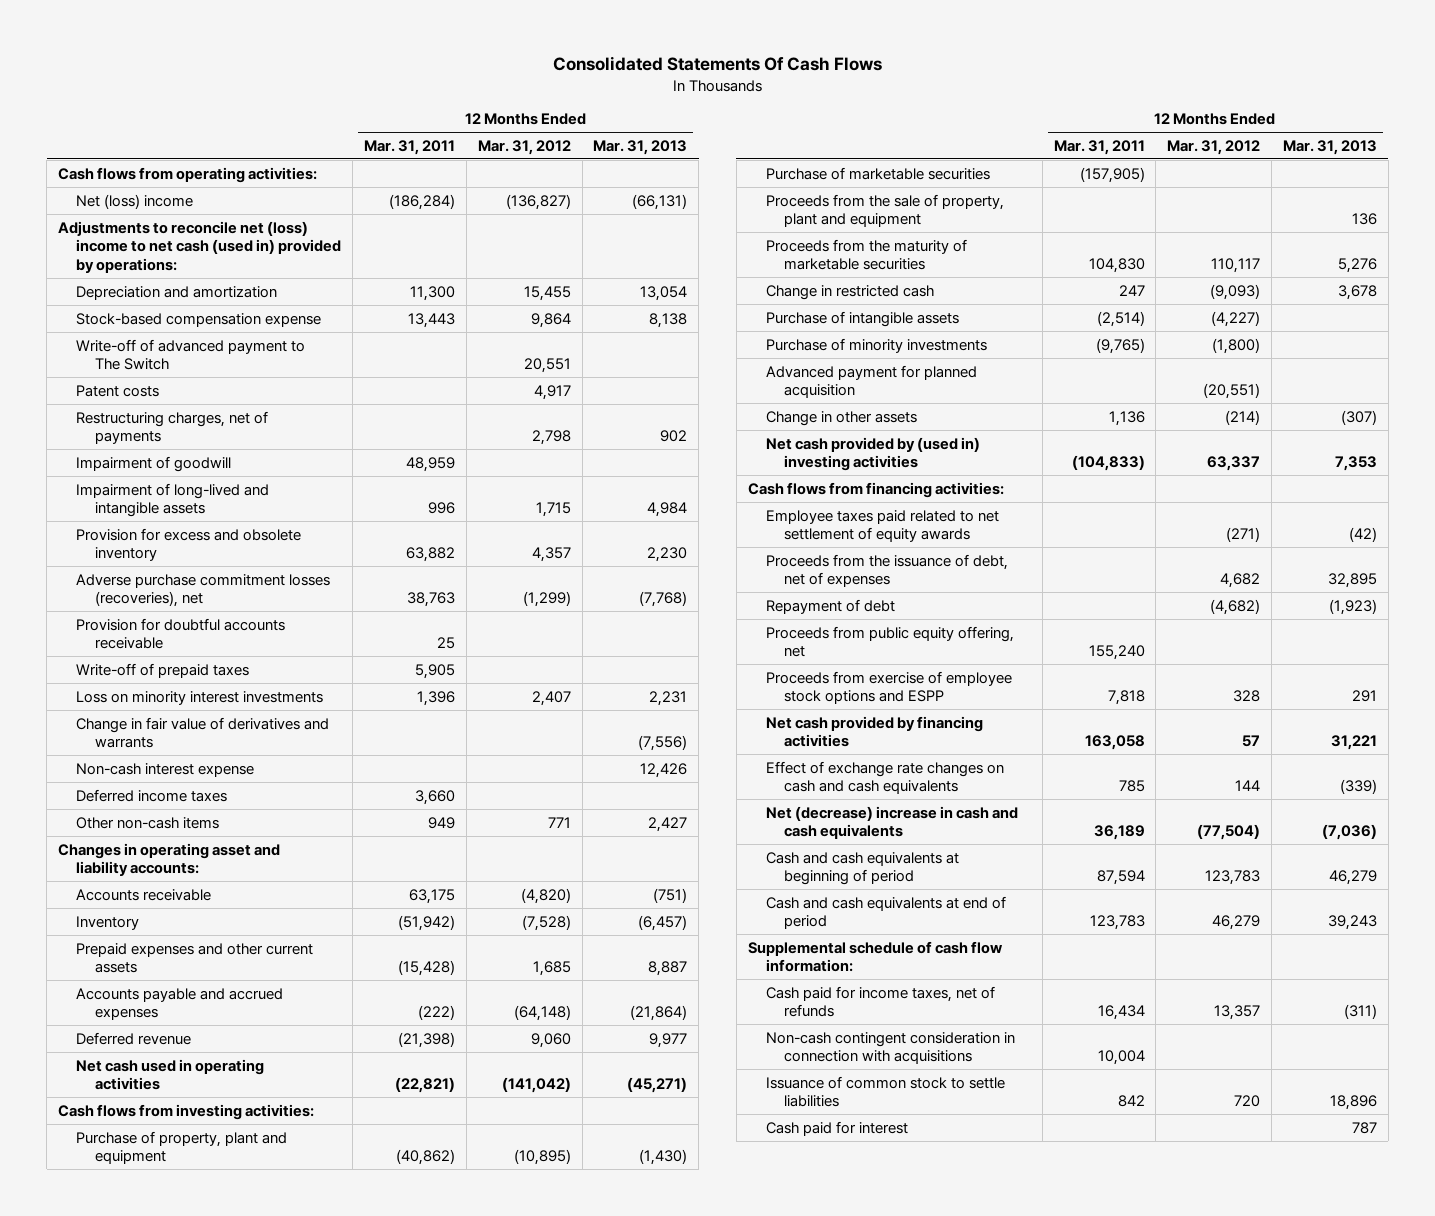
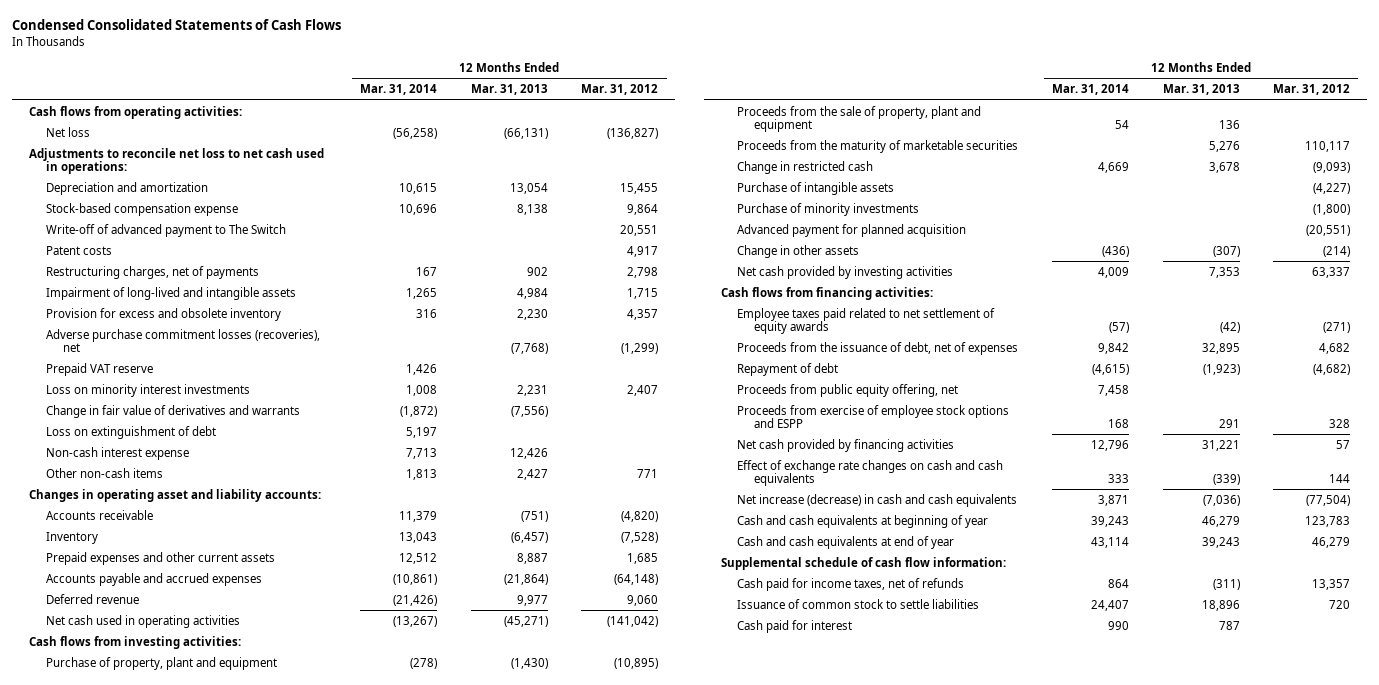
[552,56,882,72] Consolidated Statements Of Cash Flows -> [12,19,342,31] Condensed Consolidated Statements of Cash Flows
[364,139,456,155] Mar. 31, 2011 -> none
none -> [360,84,438,96] Mar. 31, 2014
[76,193,194,209] Net (loss) income -> [45,126,90,137] Net loss
[58,220,342,273] Adjustments to reconcile net (loss) income to net cash (used in) provided by operations: -> [29,147,325,174] Adjustments to reconcile net loss to net cash used in operations:
[76,455,232,472] Impairment of goodwill -> none
[76,617,286,650] Provision for doubtful accounts receivable -> none
[76,662,250,678] Write-off of prepaid taxes -> none
none -> [45,362,153,376] Prepaid VAT reserve
none -> [45,425,216,439] Loss on extinguishment of debt
[76,788,228,802] Deferred income taxes -> none
[765,166,990,180] Purchase of marketable securities -> none
[765,436,980,472] Net cash provided by (used in) investing activities -> [737,265,954,279] Net cash provided by investing activities
[765,805,1018,840] Net (decrease) increase in cash and cash equivalents -> [737,493,1018,507] Net increase (decrease) in cash and cash equivalents
[765,851,959,886] Cash and cash equivalents at beginning of period -> [737,514,989,528] Cash and cash equivalents at beginning of year
[765,895,1006,930] Cash and cash equivalents at end of period -> [737,535,955,549] Cash and cash equivalents at end of year
[765,1031,1015,1065] Non-cash contingent consideration in connection with acquisitions -> none

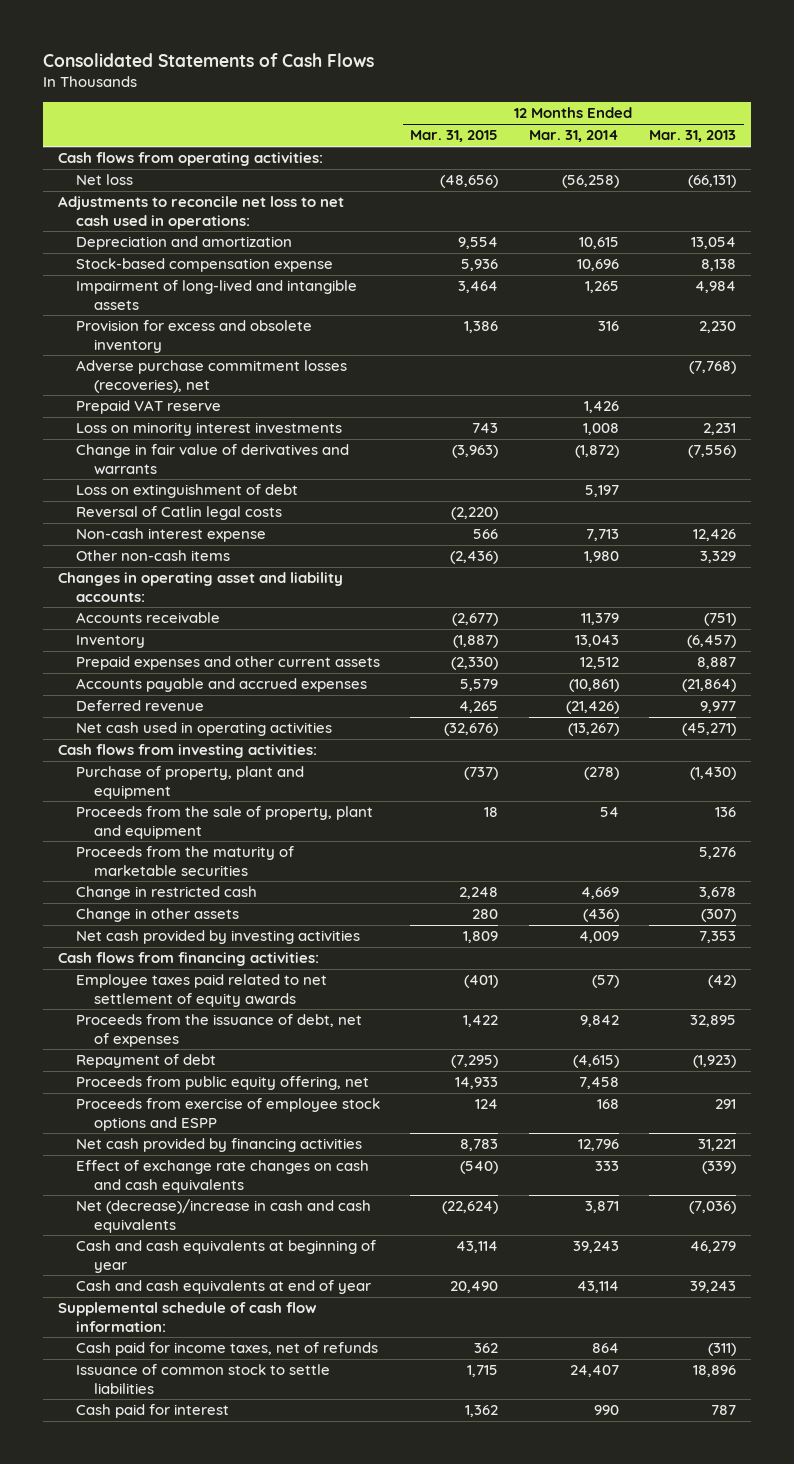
[12,19,342,31] Condensed Consolidated Statements of Cash Flows -> [43,52,375,67] Consolidated Statements of Cash Flows
[581,84,659,96] Mar. 31, 2012 -> none
none -> [410,130,499,143] Mar. 31, 2015
[45,223,286,237] Write-off of advanced payment to The Switch -> none
[45,245,112,255] Patent costs -> none
[45,265,259,279] Restructuring charges, net of payments -> none
none -> [76,506,283,521] Reversal of Catlin legal costs
[406,468,438,480] 1,813 -> [583,551,619,564] 1,980
[516,468,548,480] 2,427 -> [700,551,737,564] 3,329
[737,181,895,195] Purchase of intangible assets -> none
[737,202,920,216] Purchase of minority investments -> none
[737,223,967,237] Advanced payment for planned acquisition -> none
[737,493,1018,507] Net increase (decrease) in cash and cash equivalents -> [76,1199,372,1233] Net (decrease)/increase in cash and cash equivalents

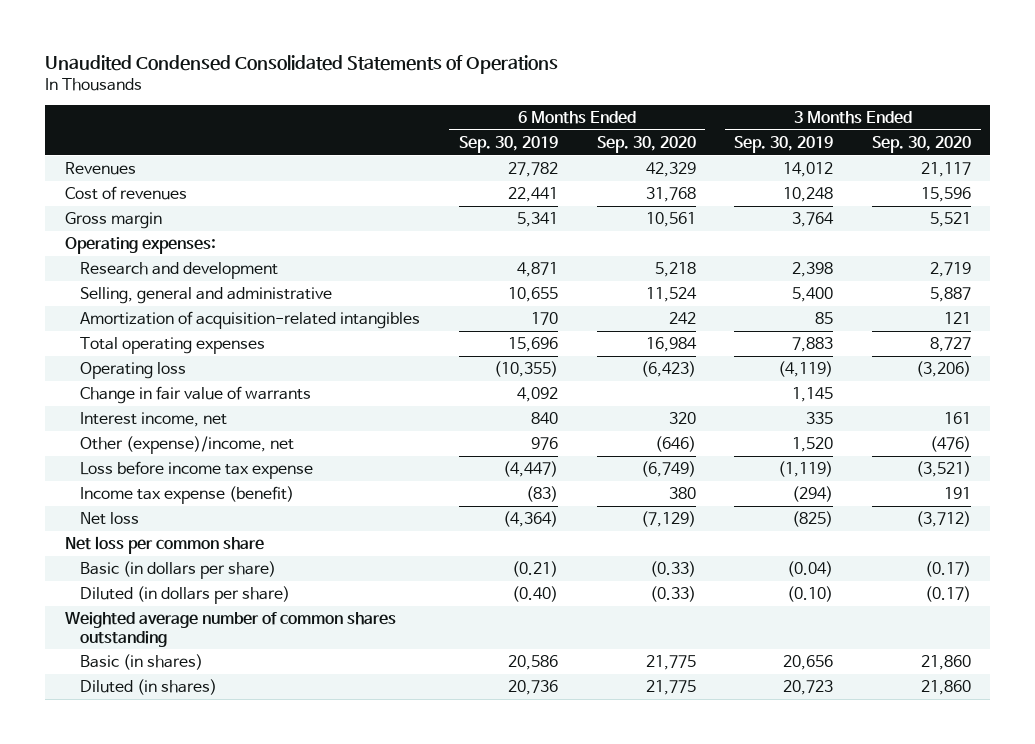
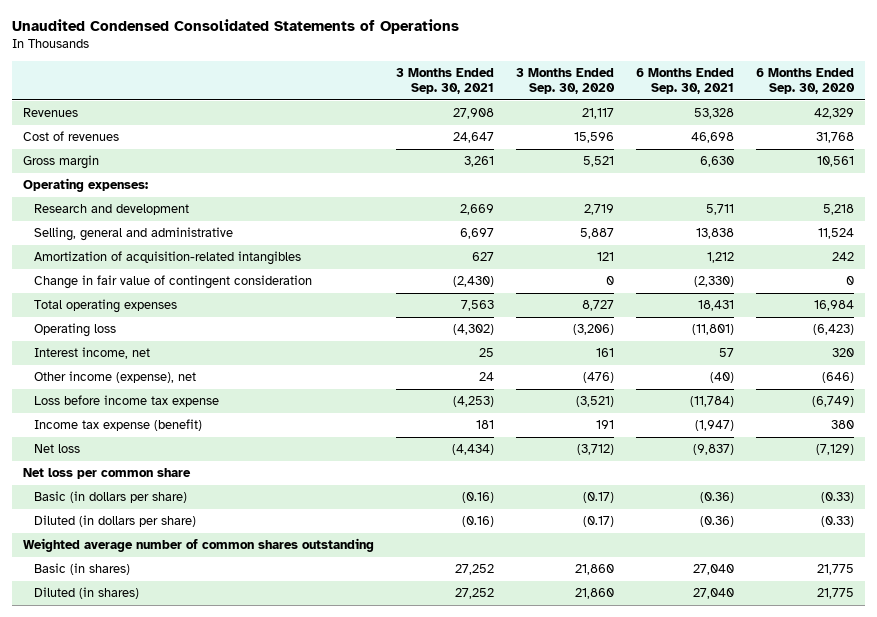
[458,135,558,153] Sep. 30, 2019 -> none
[734,135,834,153] Sep. 30, 2019 -> none
none -> [395,67,494,95] 3 Months Ended Sep. 30, 2021
none -> [636,67,735,95] 6 Months Ended Sep. 30, 2021
none -> [34,275,313,290] Change in fair value of contingent consideration
[80,385,312,404] Change in fair value of warrants -> none
[80,435,295,454] Other (expense)/income, net -> [34,371,197,384] Other income (expense), net

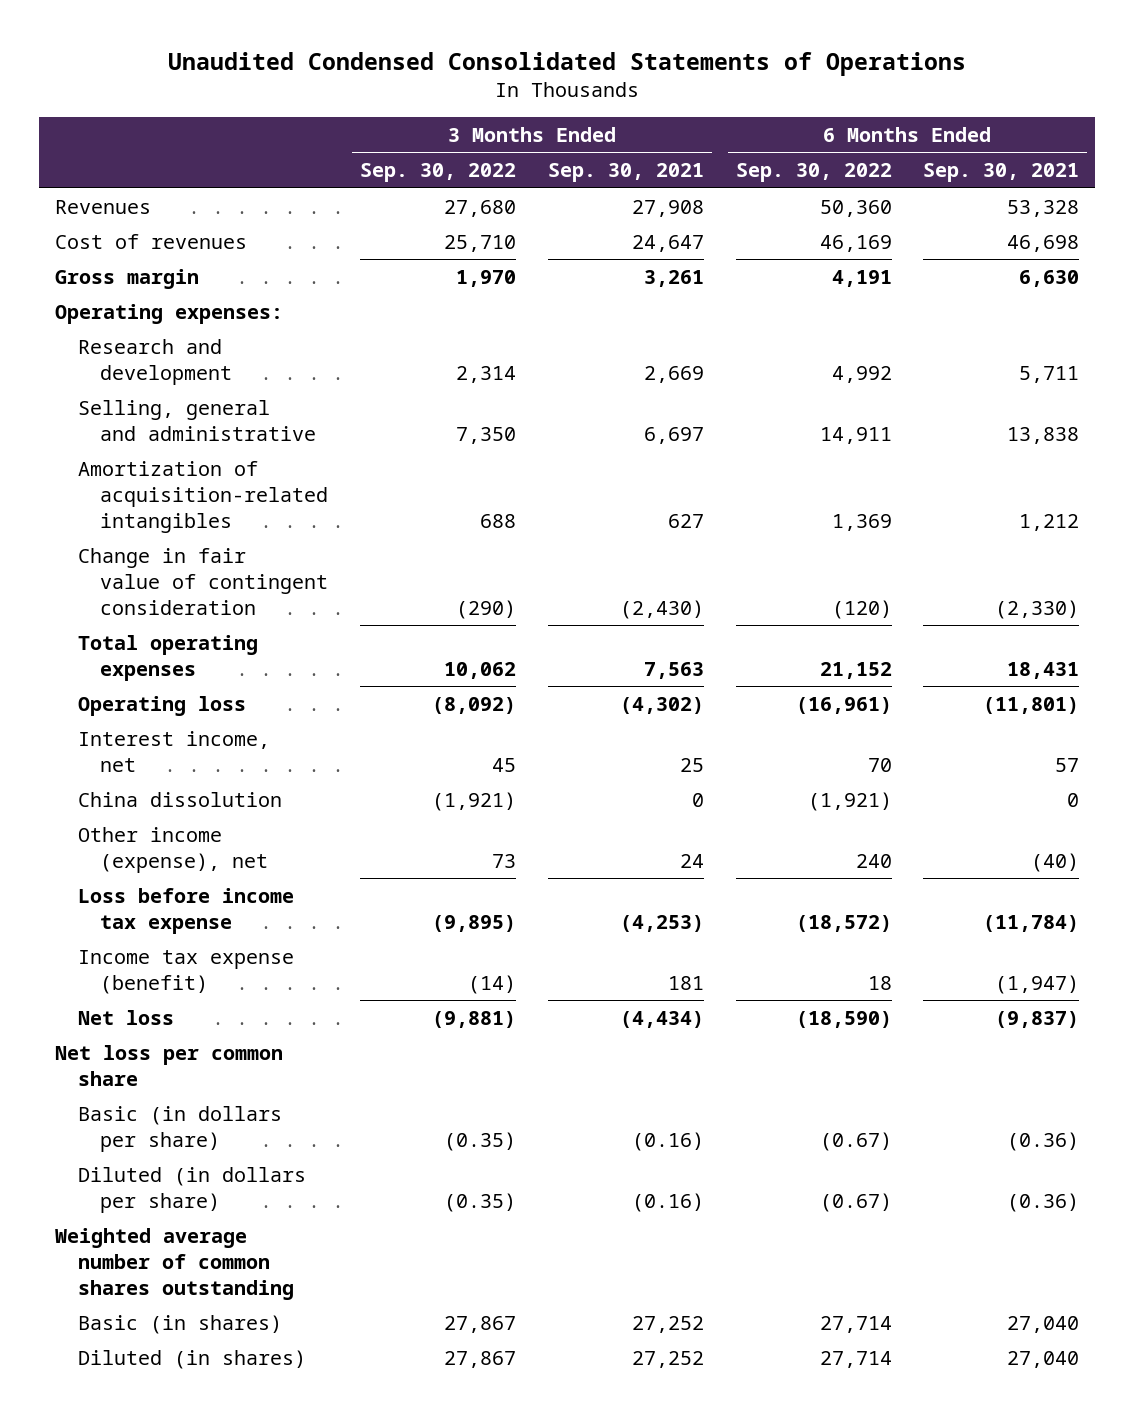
[516,67,616,95] 3 Months Ended Sep. 30, 2020 -> none
[756,67,856,95] 6 Months Ended Sep. 30, 2020 -> none
none -> [360,163,517,183] Sep. 30, 2022
none -> [735,163,892,183] Sep. 30, 2022
none -> [77,791,282,807] China dissolution

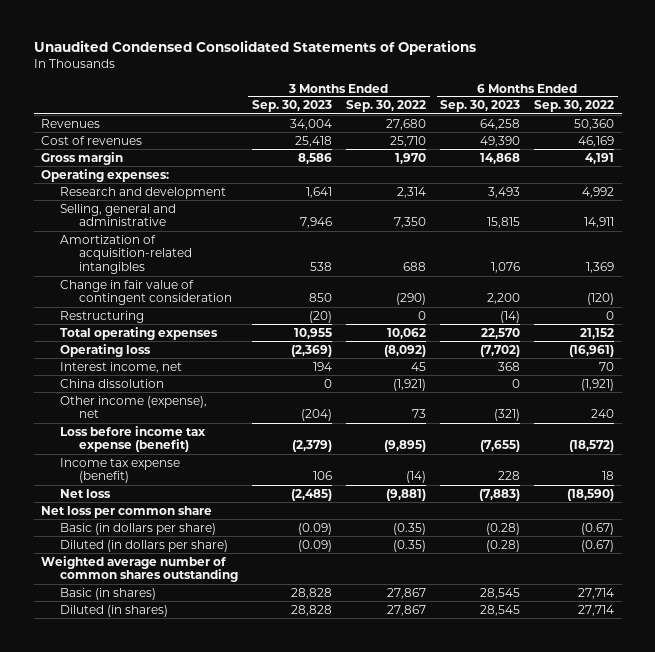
[547,163,704,183] Sep. 30, 2021 -> none
[923,163,1080,183] Sep. 30, 2021 -> none
none -> [251,100,332,113] Sep. 30, 2023
none -> [440,100,521,113] Sep. 30, 2023
none -> [59,310,144,323] Restructuring
[77,887,294,934] Loss before income tax expense -> [59,425,206,453] Loss before income tax expense (benefit)

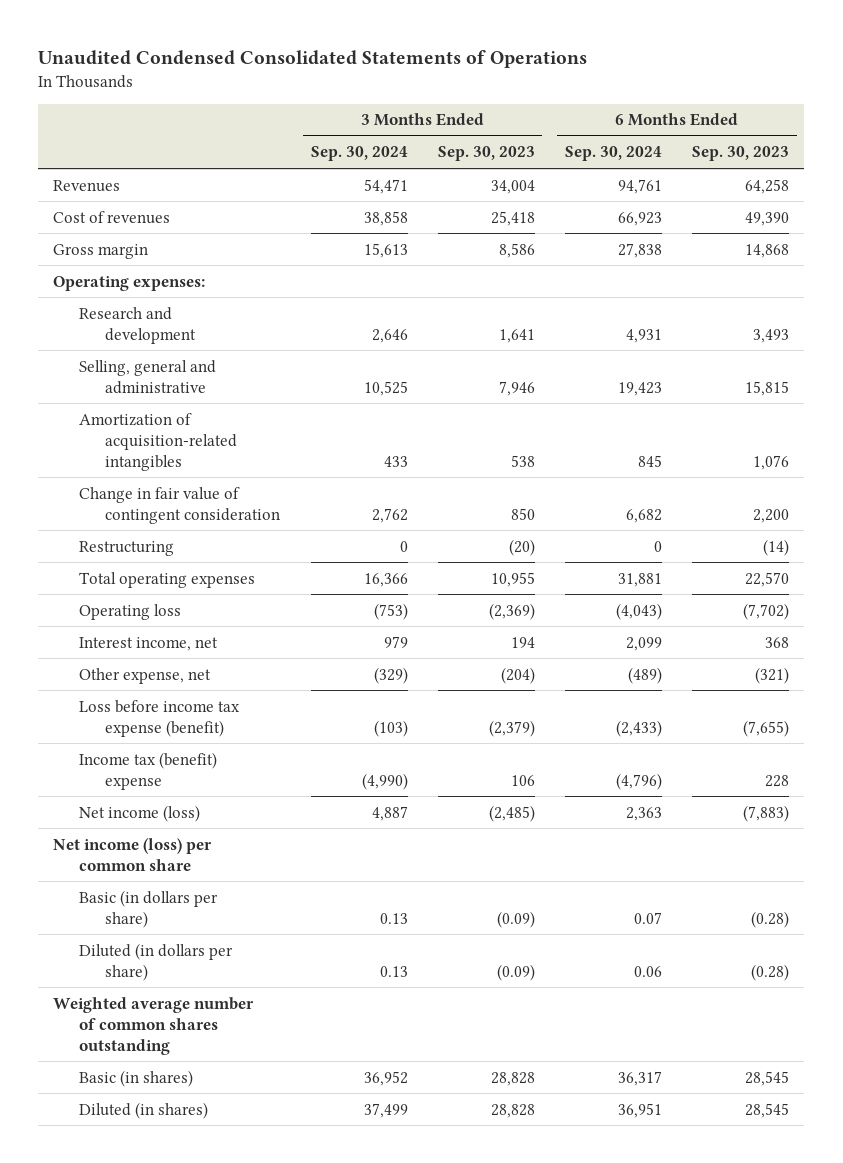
[346,100,427,113] Sep. 30, 2022 -> none
[534,100,615,113] Sep. 30, 2022 -> none
none -> [310,146,408,162] Sep. 30, 2024
none -> [565,146,663,162] Sep. 30, 2024
[59,378,164,388] China dissolution -> none
[59,395,207,419] Other income (expense), net -> [79,667,212,684] Other expense, net
[59,457,180,484] Income tax expense (benefit) -> [79,751,218,790] Income tax (benefit) expense
[59,488,111,498] Net loss -> [79,804,201,822] Net income (loss)
[40,505,212,518] Net loss per common share -> [53,837,213,871] Net income (loss) per common share

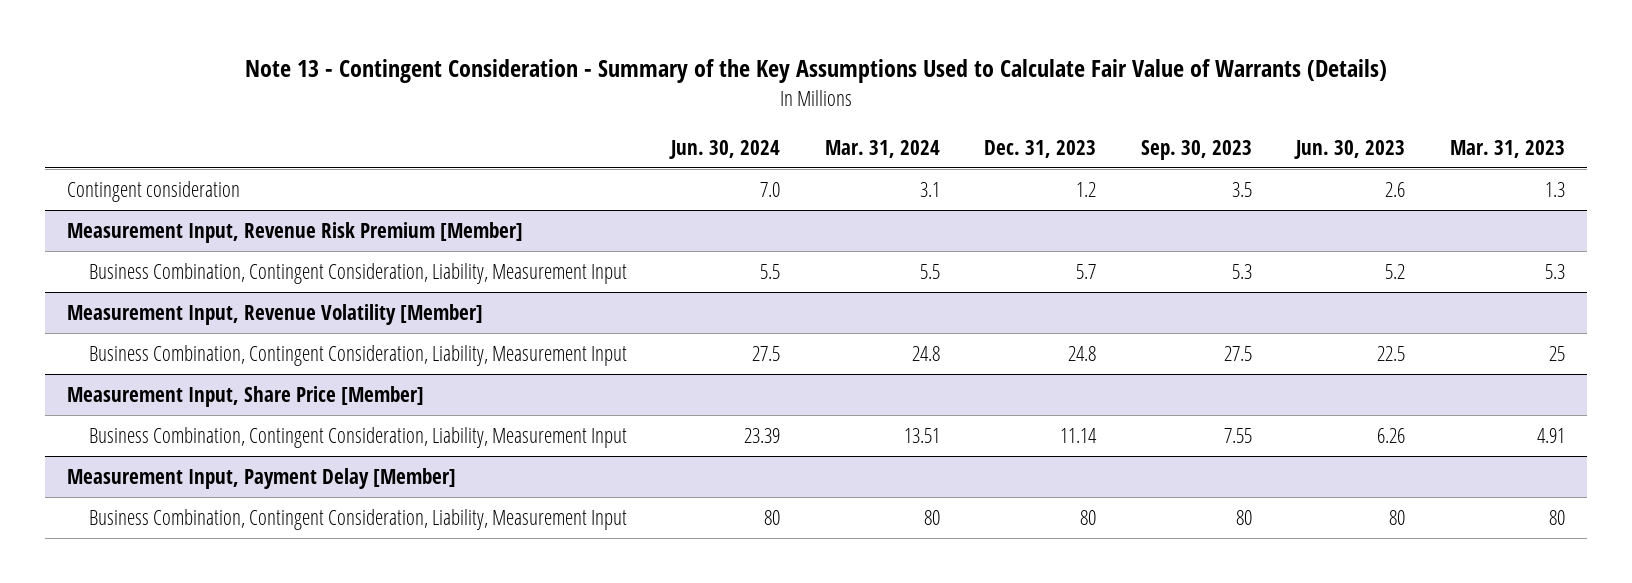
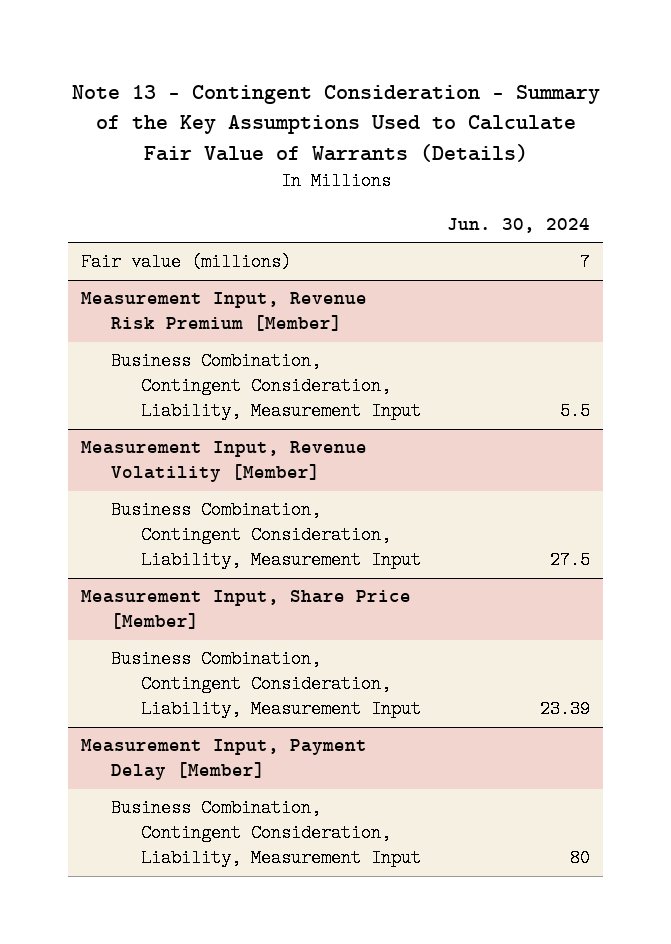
[824,139,940,158] Mar. 31, 2024 -> none
[984,139,1097,158] Dec. 31, 2023 -> none
[1140,139,1252,160] Sep. 30, 2023 -> none
[1294,139,1406,159] Jun. 30, 2023 -> none
[1450,139,1566,158] Mar. 31, 2023 -> none
[66,181,240,203] Contingent consideration -> none
none -> [81,253,292,272] Fair value (millions)

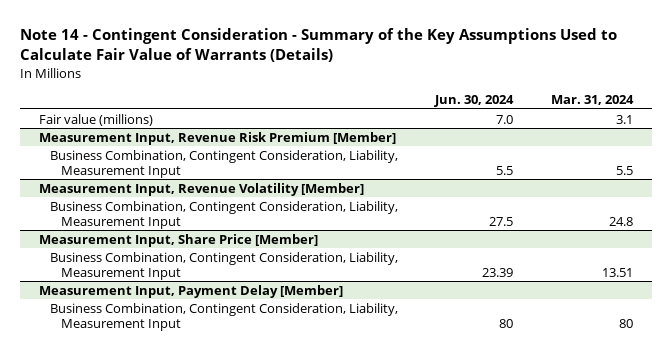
[71,84,600,162] Note 13 - Contingent Consideration - Summary of the Key Assumptions Used to Calculate Fair Value of Warrants (Details) -> [20,28,618,63] Note 14 - Contingent Consideration - Summary of the Key Assumptions Used to Calculate Fair Value of Warrants (Details)
none -> [550,95,634,106] Mar. 31, 2024
[579,253,590,272] 7 -> [496,114,514,124] 7.0

